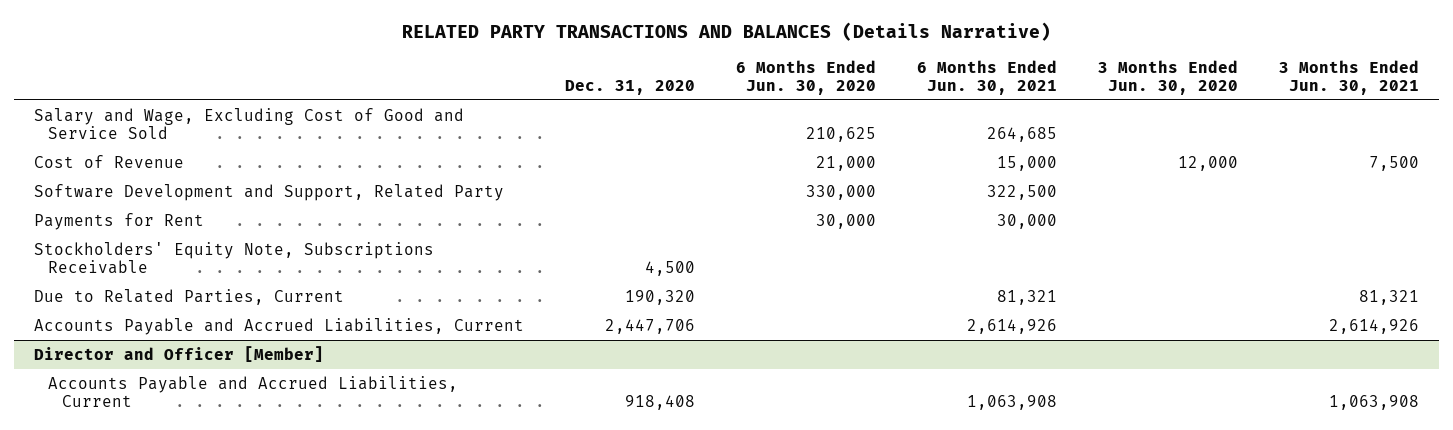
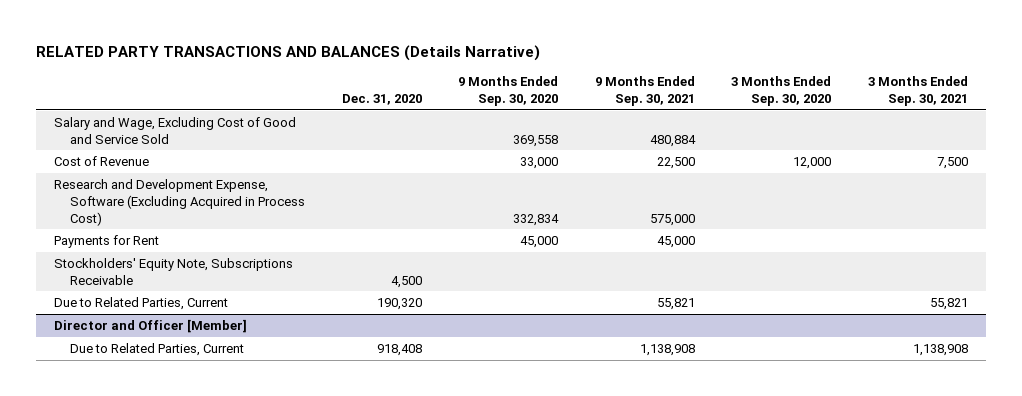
[736,59,877,95] 6 Months Ended Jun. 30, 2020 -> none
[916,59,1057,95] 6 Months Ended Jun. 30, 2021 -> none
[1097,59,1238,95] 3 Months Ended Jun. 30, 2020 -> none
[1278,59,1419,95] 3 Months Ended Jun. 30, 2021 -> none
none -> [458,76,559,106] 9 Months Ended Sep. 30, 2020
none -> [594,76,695,106] 9 Months Ended Sep. 30, 2021
none -> [731,76,832,106] 3 Months Ended Sep. 30, 2020
none -> [867,76,968,106] 3 Months Ended Sep. 30, 2021
[34,183,505,201] Software Development and Support, Related Party -> none
none -> [54,179,306,226] Research and Development Expense, Software (Excluding Acquired in Process Cost)
[34,317,525,335] Accounts Payable and Accrued Liabilities, Current -> none
[48,375,459,407] Accounts Payable and Accrued Liabilities, Current -> [70,343,245,357] Due to Related Parties, Current

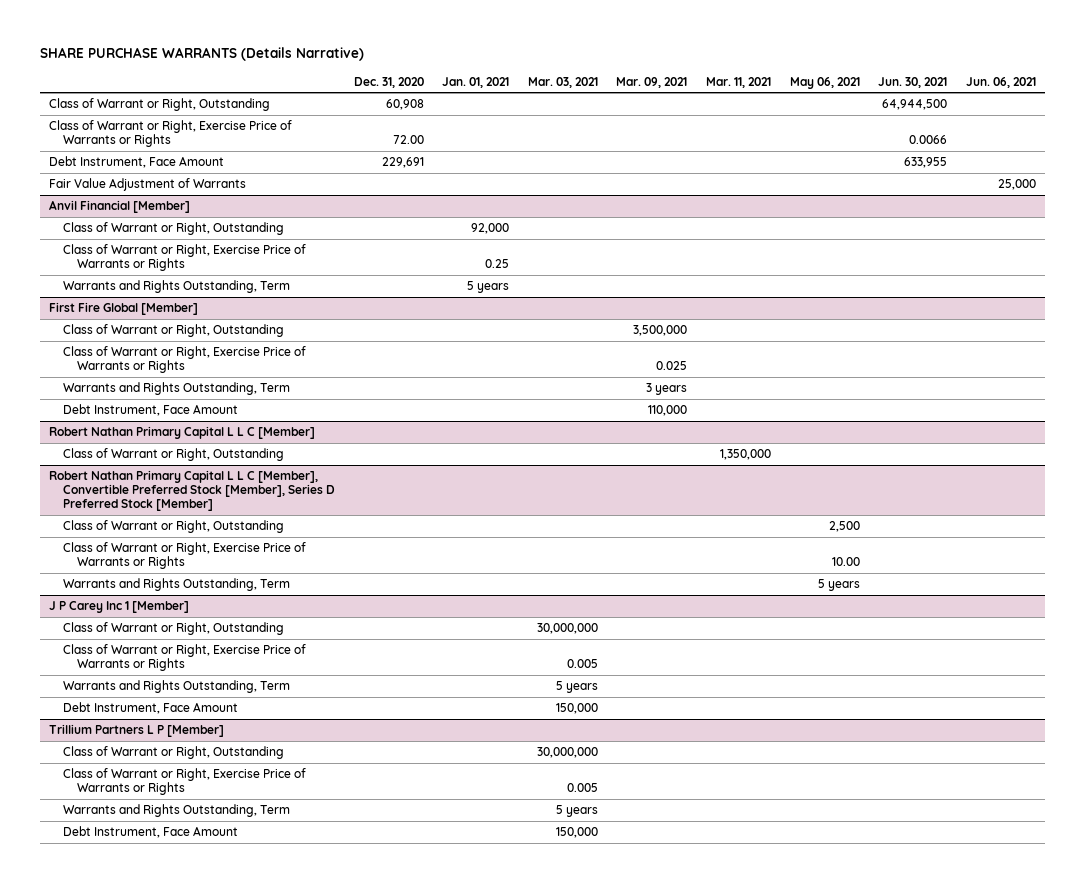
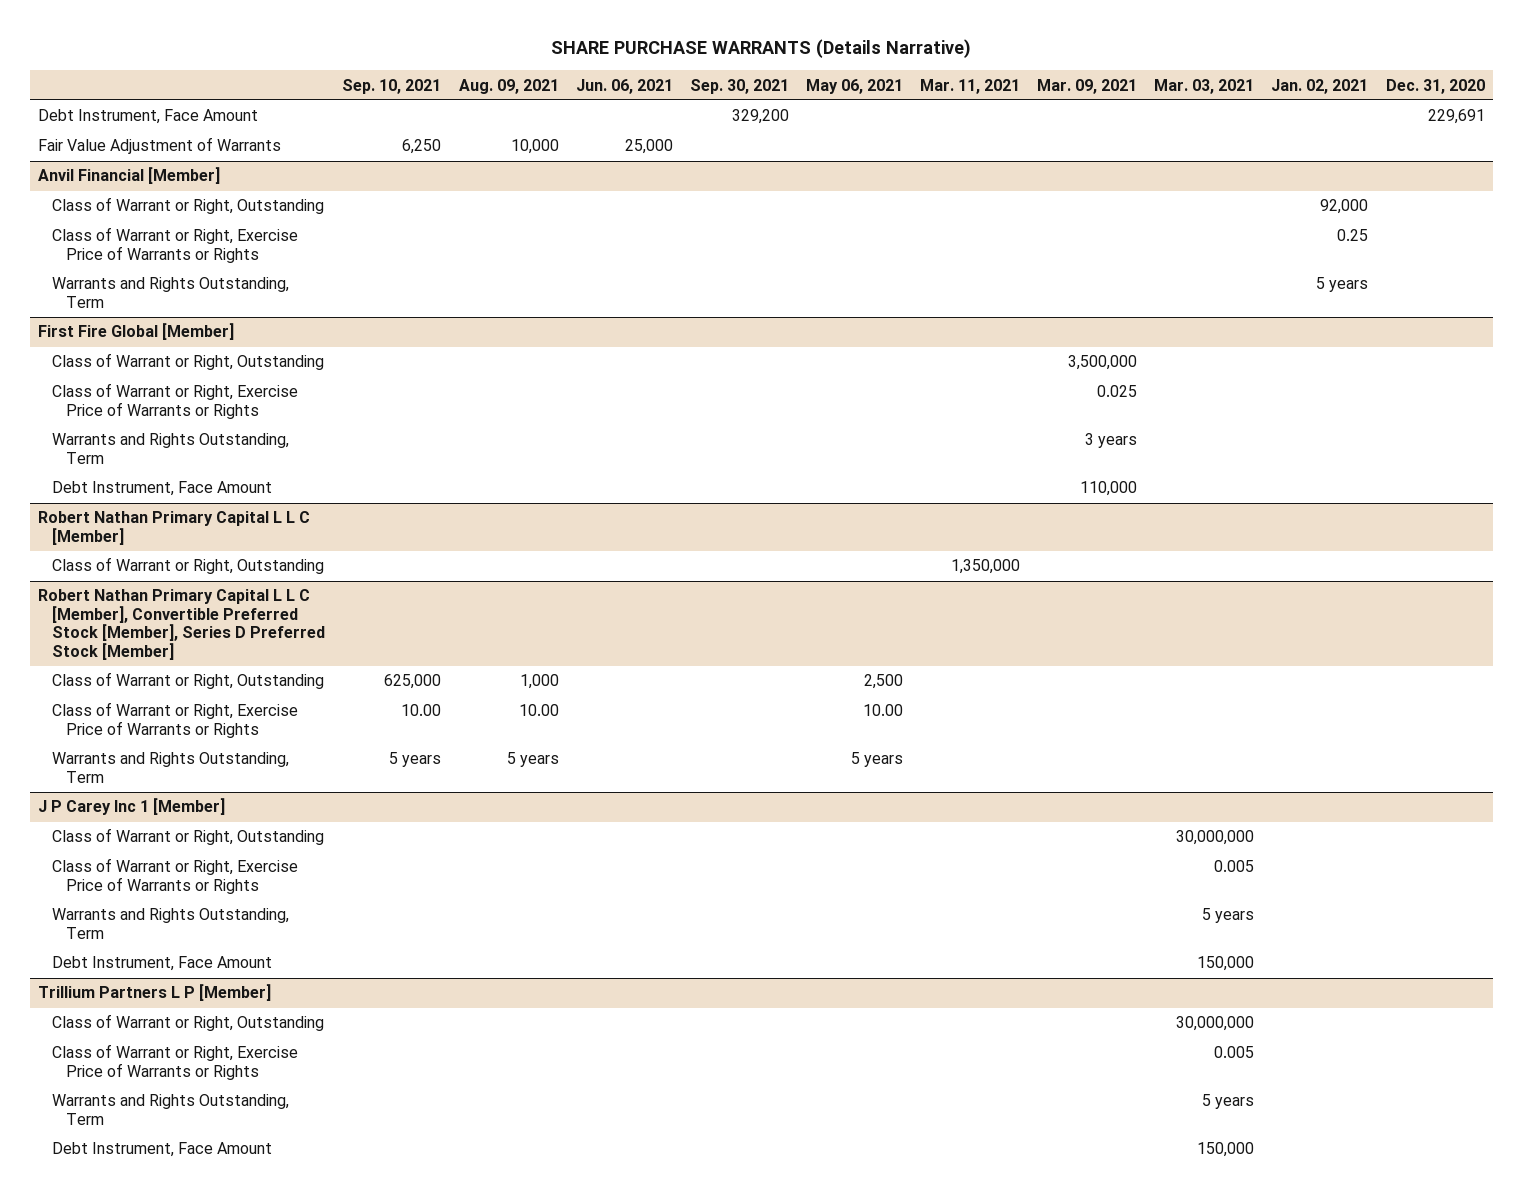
[442,76,510,88] Jan. 01, 2021 -> none
[878,76,948,88] Jun. 30, 2021 -> none
none -> [342,78,442,94] Sep. 10, 2021
none -> [458,78,559,94] Aug. 09, 2021
none -> [689,78,789,94] Sep. 30, 2021
none -> [1271,78,1369,94] Jan. 02, 2021
[49,98,271,112] Class of Warrant or Right, Outstanding -> none
[49,120,293,147] Class of Warrant or Right, Exercise Price of Warrants or Rights -> none

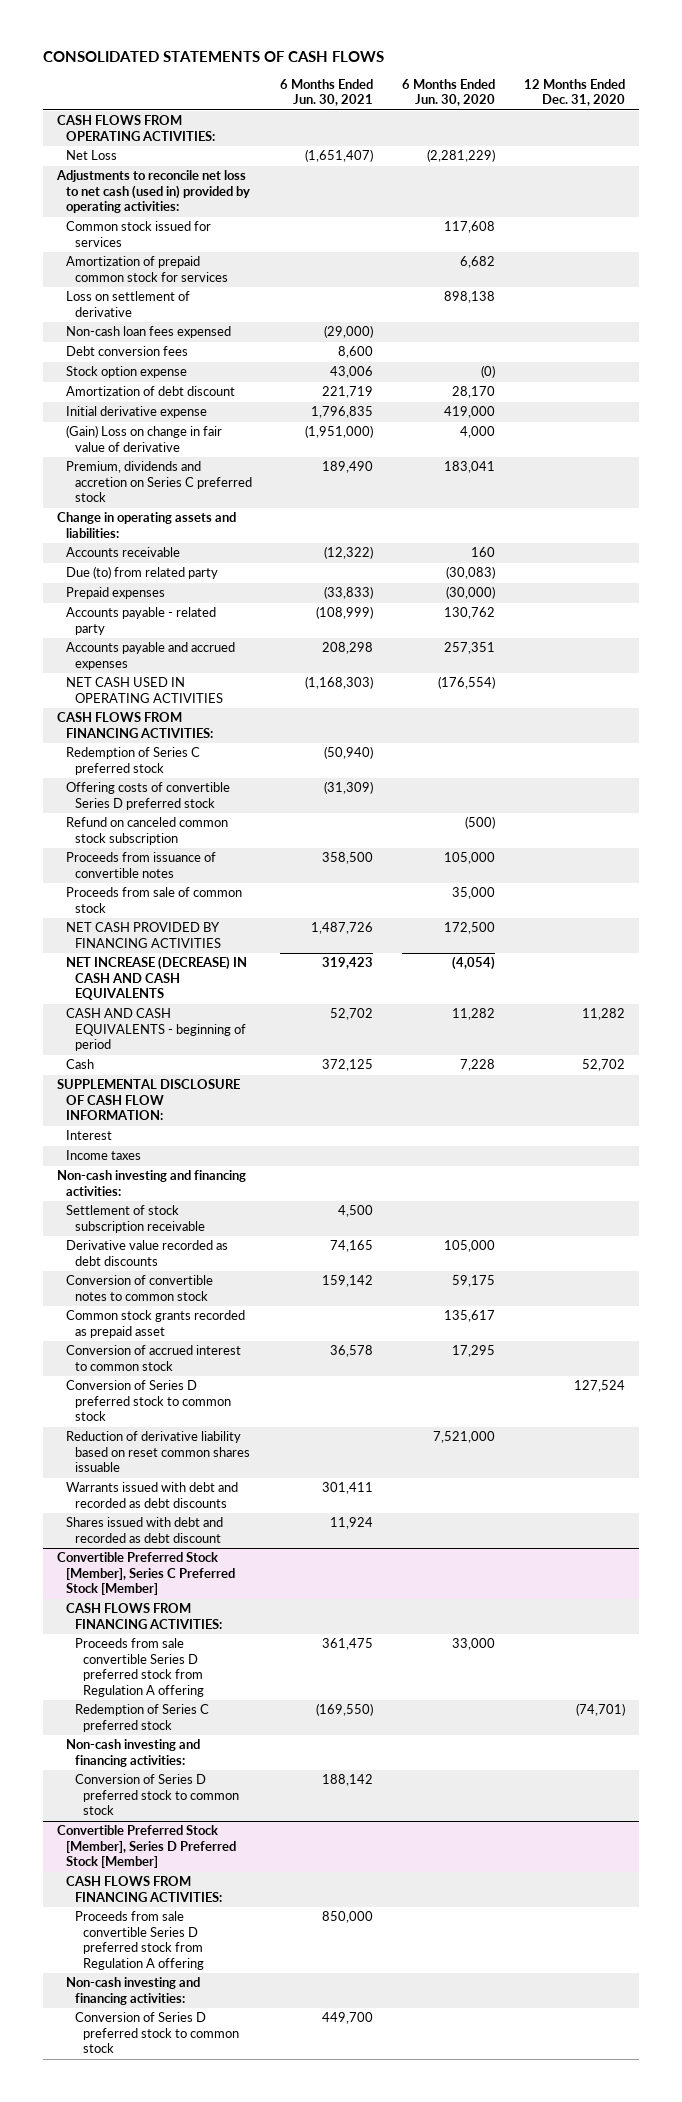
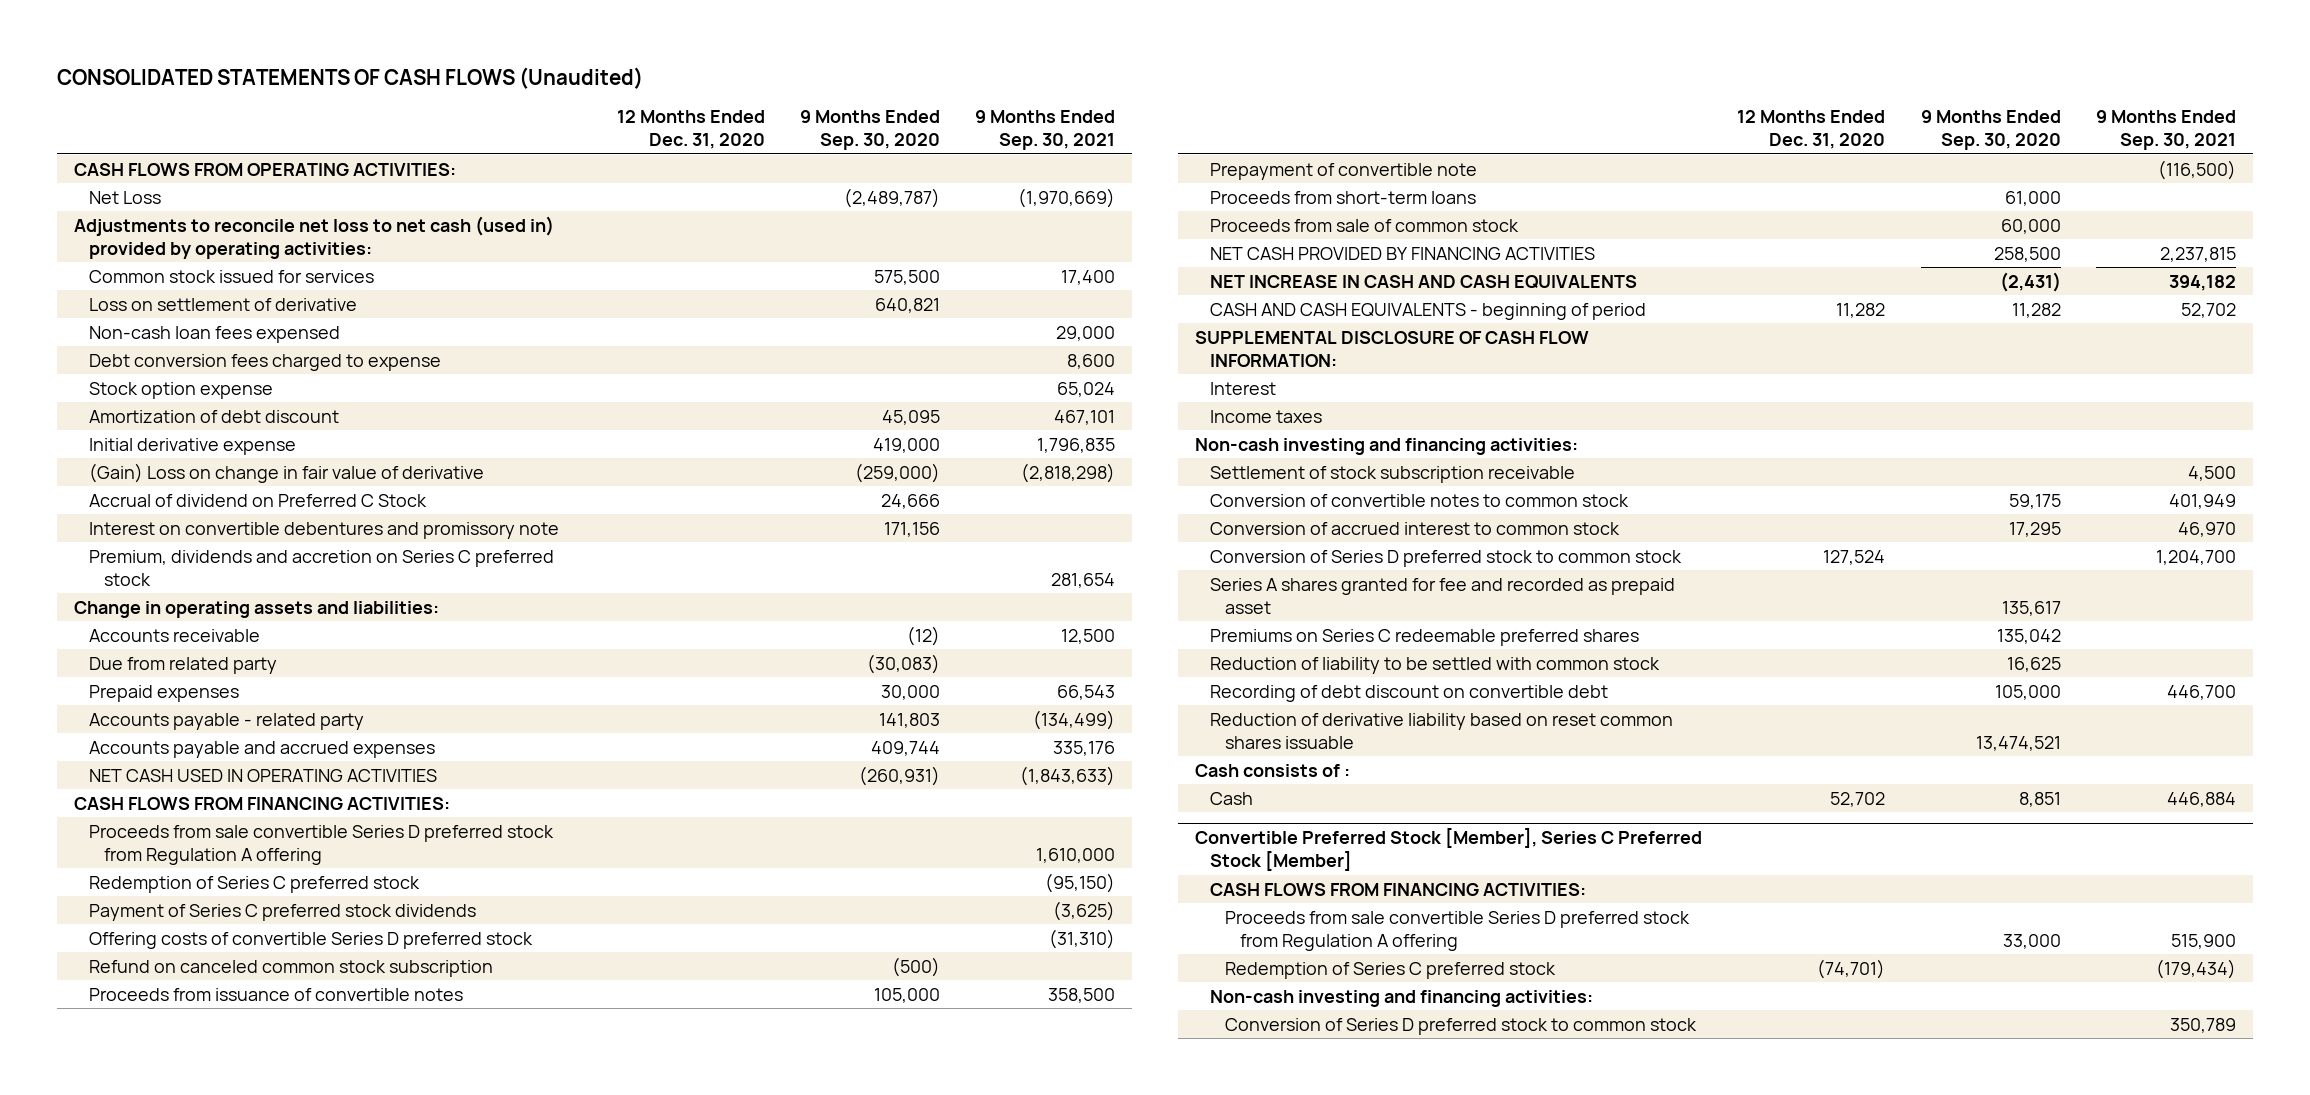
[42,51,384,63] CONSOLIDATED STATEMENTS OF CASH FLOWS -> [56,66,643,89] CONSOLIDATED STATEMENTS OF CASH FLOWS (Unaudited)
[280,78,374,107] 6 Months Ended Jun. 30, 2021 -> none
[402,78,496,107] 6 Months Ended Jun. 30, 2020 -> none
none -> [799,110,940,151] 9 Months Ended Sep. 30, 2020
none -> [974,110,1115,151] 9 Months Ended Sep. 30, 2021
[65,256,228,282] Amortization of prepaid common stock for services -> none
[65,346,188,357] Debt conversion fees -> [89,353,442,371] Debt conversion fees charged to expense
none -> [89,493,428,507] Accrual of dividend on Preferred C Stock
none -> [89,521,560,539] Interest on convertible debentures and promissory note
[65,566,218,580] Due (to) from related party -> [89,656,278,674] Due from related party
none -> [89,824,555,865] Proceeds from sale convertible Series D preferred stock from Regulation A offering
none -> [89,903,477,921] Payment of Series C preferred stock dividends
none -> [1209,162,1477,180] Prepayment of convertible note
none -> [1209,190,1476,204] Proceeds from short-term loans
[65,956,247,1001] NET INCREASE (DECREASE) IN CASH AND CASH EQUIVALENTS -> [1209,274,1637,289] NET INCREASE IN CASH AND CASH EQUIVALENTS
[65,1240,228,1266] Derivative value recorded as debt discounts -> none
[65,1310,245,1338] Common stock grants recorded as prepaid asset -> none
none -> [1209,577,1675,614] Series A shares granted for fee and recorded as prepaid asset
none -> [1209,628,1639,646] Premiums on Series C redeemable preferred shares
none -> [1209,656,1660,674] Reduction of liability to be settled with common stock
none -> [1209,684,1608,702] Recording of debt discount on convertible debt
[65,1482,238,1508] Warrants issued with debt and recorded as debt discounts -> none
[65,1517,223,1543] Shares issued with debt and recorded as debt discount -> none
none -> [1195,763,1351,777] Cash consists of :
[65,1059,94,1070] Cash -> [1209,791,1253,805] Cash
[57,1825,236,1869] Convertible Preferred Stock [Member], Series D Preferred Stock [Member] -> none
[65,1876,222,1902] CASH FLOWS FROM FINANCING ACTIVITIES: -> none
[74,1911,205,1970] Proceeds from sale convertible Series D preferred stock from Regulation A offering -> none
[65,1977,200,2005] Non-cash investing and financing activities: -> none
[74,2012,240,2054] Conversion of Series D preferred stock to common stock -> none

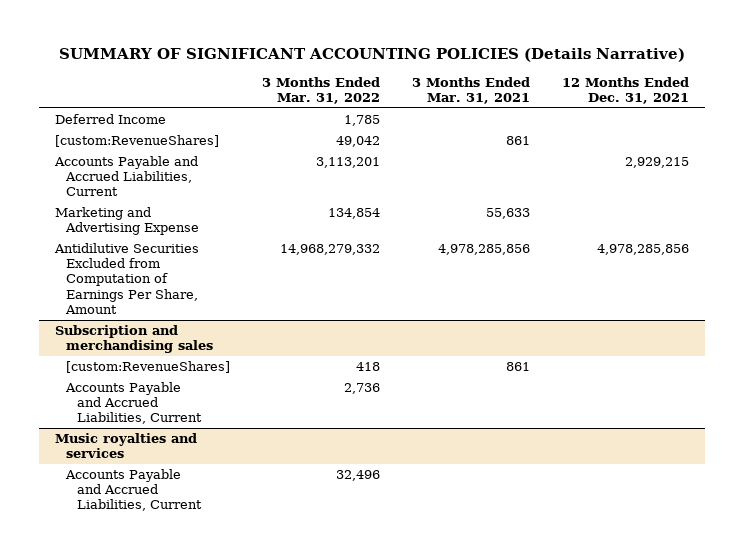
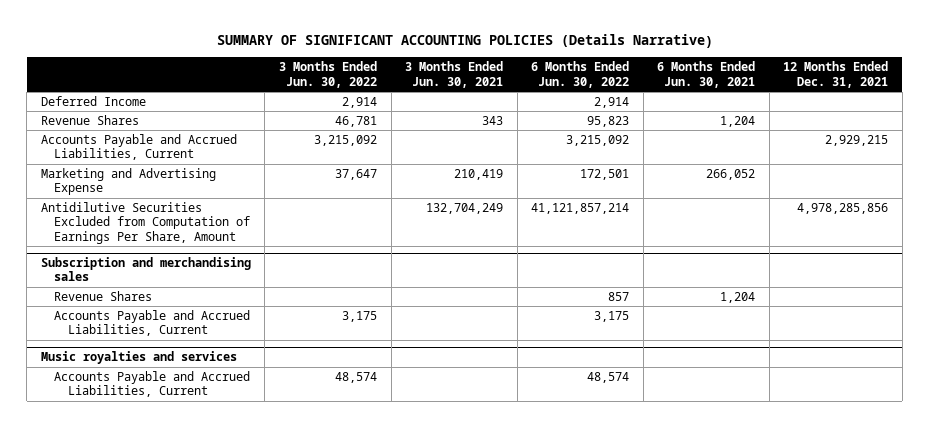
[262,76,381,104] 3 Months Ended Mar. 31, 2022 -> none
[412,76,531,104] 3 Months Ended Mar. 31, 2021 -> none
none -> [278,61,377,88] 3 Months Ended Jun. 30, 2022
none -> [405,61,504,88] 3 Months Ended Jun. 30, 2021
none -> [531,61,630,88] 6 Months Ended Jun. 30, 2022
none -> [657,61,756,88] 6 Months Ended Jun. 30, 2021
[55,135,220,148] [custom:RevenueShares] -> [40,115,139,126] Revenue Shares
[66,361,231,374] [custom:RevenueShares] -> [54,291,153,302] Revenue Shares

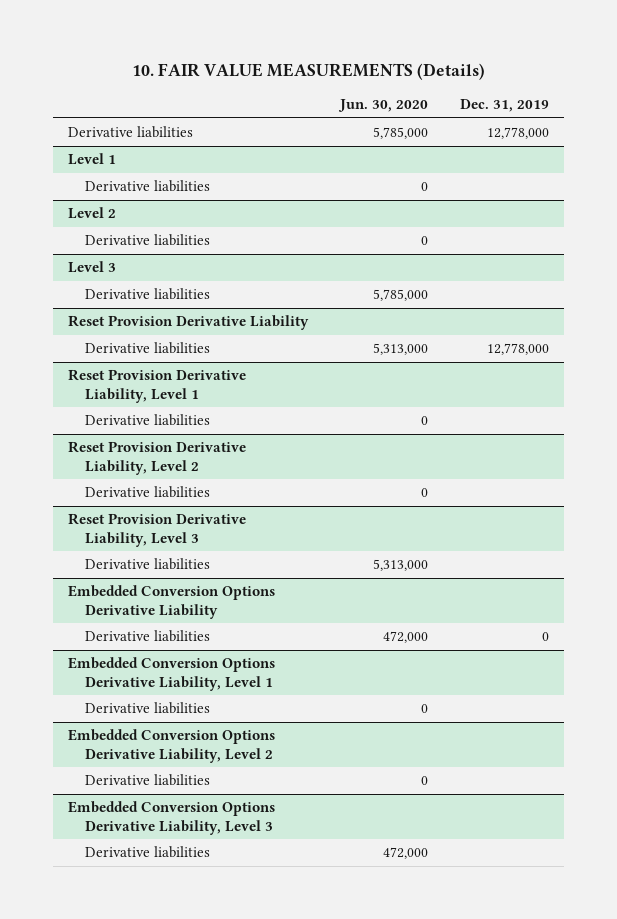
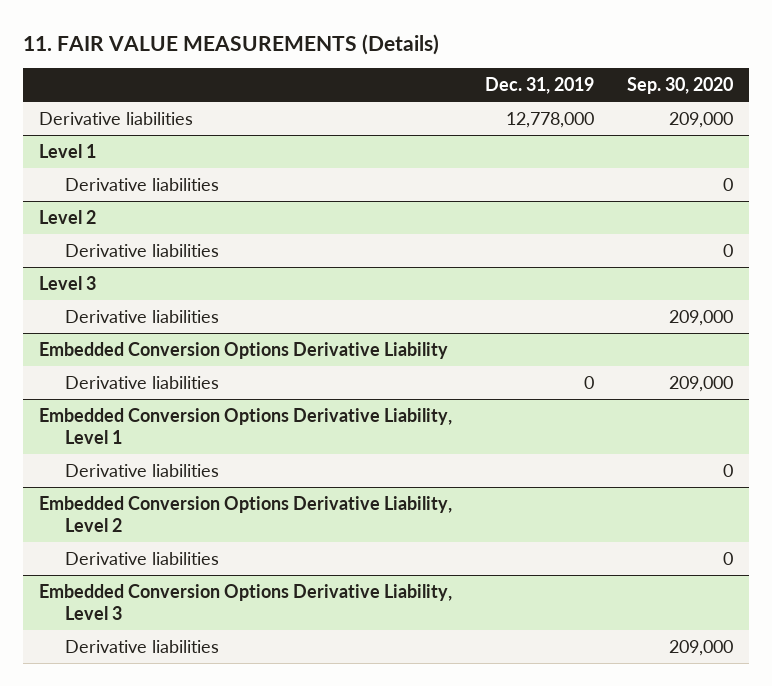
[131,63,485,81] 10. FAIR VALUE MEASUREMENTS (Details) -> [23,33,440,55] 11. FAIR VALUE MEASUREMENTS (Details)
[338,99,429,113] Jun. 30, 2020 -> none
none -> [626,77,733,95] Sep. 30, 2020
[68,315,310,331] Reset Provision Derivative Liability -> none
[85,342,211,355] Derivative liabilities -> none
[68,369,247,403] Reset Provision Derivative Liability, Level 1 -> none
[85,414,211,427] Derivative liabilities -> none
[68,441,247,475] Reset Provision Derivative Liability, Level 2 -> none
[85,486,211,499] Derivative liabilities -> none
[68,513,247,547] Reset Provision Derivative Liability, Level 3 -> none
[85,558,211,571] Derivative liabilities -> none

